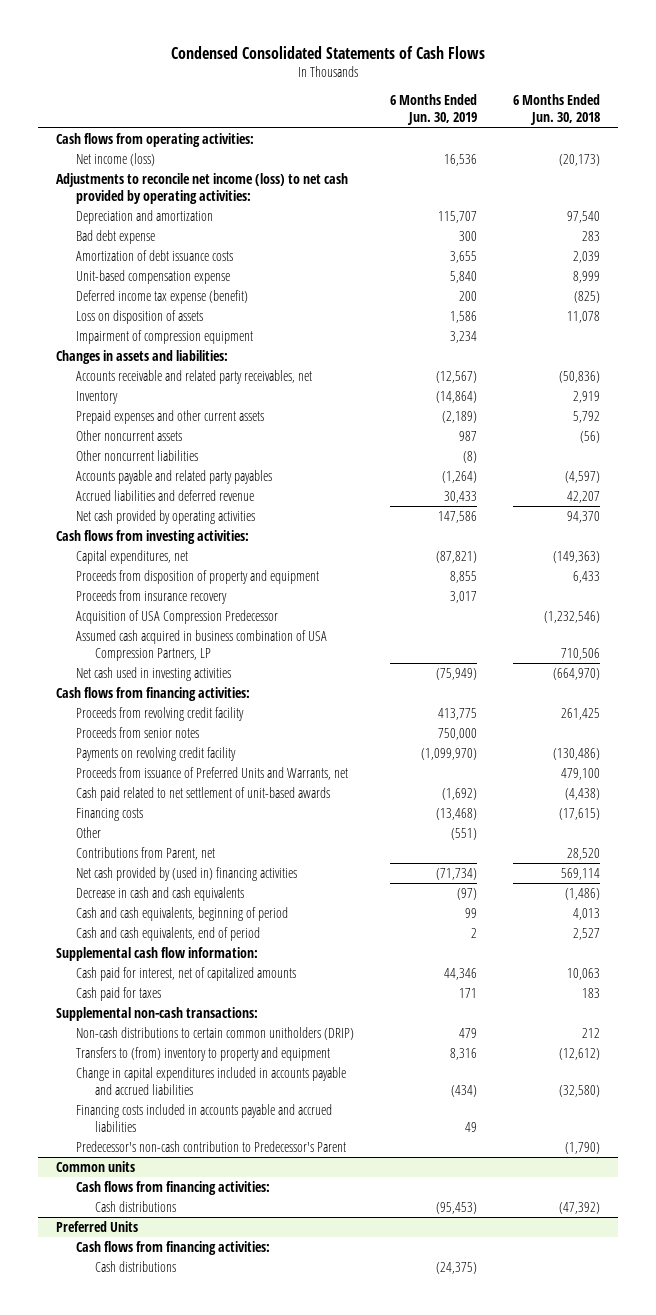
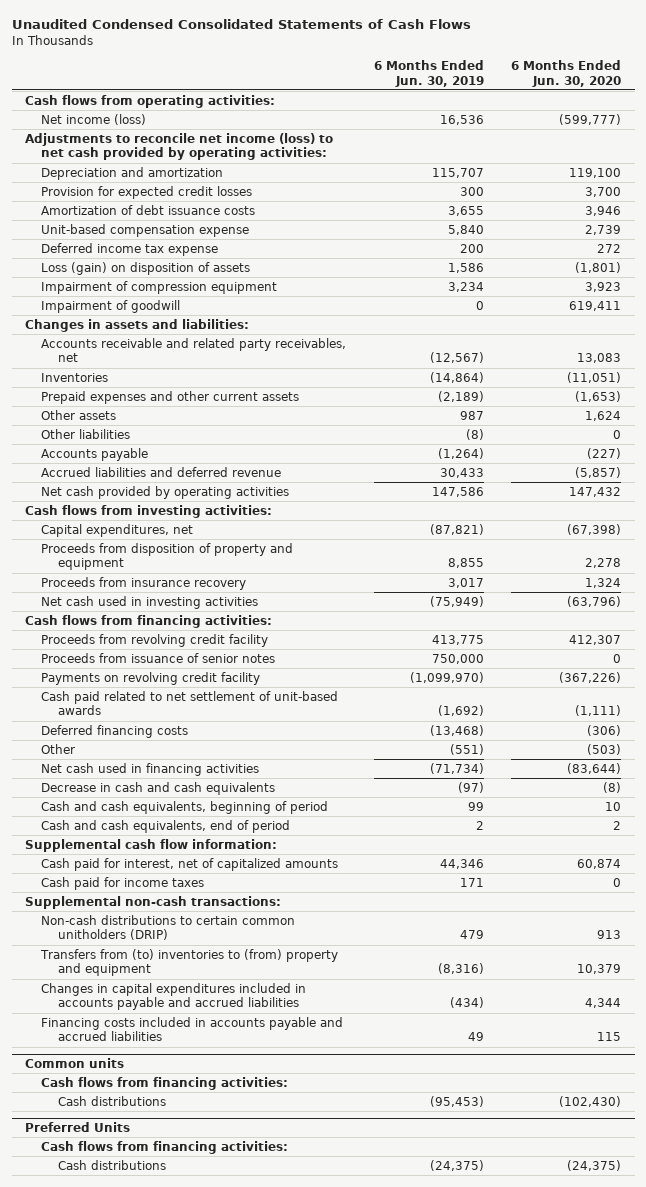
[170,45,485,59] Condensed Consolidated Statements of Cash Flows -> [11,19,471,30] Unaudited Condensed Consolidated Statements of Cash Flows
[512,94,600,126] 6 Months Ended Jun. 30, 2018 -> none
none -> [511,59,622,87] 6 Months Ended Jun. 30, 2020
[75,229,155,244] Bad debt expense -> [41,185,253,199] Provision for expected credit losses
[75,289,248,304] Deferred income tax expense (benefit) -> [41,242,219,256] Deferred income tax expense
[75,309,203,324] Loss on disposition of assets -> [41,261,251,275] Loss (gain) on disposition of assets
none -> [41,299,181,313] Impairment of goodwill
[75,390,118,404] Inventory -> [41,372,109,382] Inventories
[75,429,182,441] Other noncurrent assets -> [41,409,117,420] Other assets
[75,449,198,461] Other noncurrent liabilities -> [41,428,131,439] Other liabilities
[75,469,272,484] Accounts payable and related party payables -> [41,447,149,461] Accounts payable
[75,609,278,624] Acquisition of USA Compression Predecessor -> none
[75,629,327,661] Assumed cash acquired in business combination of USA Compression Partners, LP -> none
[75,726,199,738] Proceeds from senior notes -> [41,652,276,663] Proceeds from issuance of senior notes
[75,766,348,780] Proceeds from issuance of Preferred Units and Warrants, net -> none
[75,807,143,821] Financing costs -> [41,724,189,738] Deferred financing costs
[75,846,215,860] Contributions from Parent, net -> none
[75,866,297,881] Net cash provided by (used in) financing activities -> [41,762,260,776] Net cash used in financing activities
[75,986,161,1001] Cash paid for taxes -> [41,876,205,890] Cash paid for income taxes
[75,1046,330,1061] Transfers to (from) inventory to property and equipment -> [40,948,339,977] Transfers from (to) inventories to (from) property and equipment
[449,1047,477,1060] 8,316 -> [437,963,484,975] (8,316)
[75,1066,346,1095] Change in capital expenditures included in accounts payable and accrued liabilities -> [41,982,307,1011] Changes in capital expenditures included in accounts payable and accrued liabilities
[75,1140,346,1152] Predecessor's non-cash contribution to Predecessor's Parent -> none

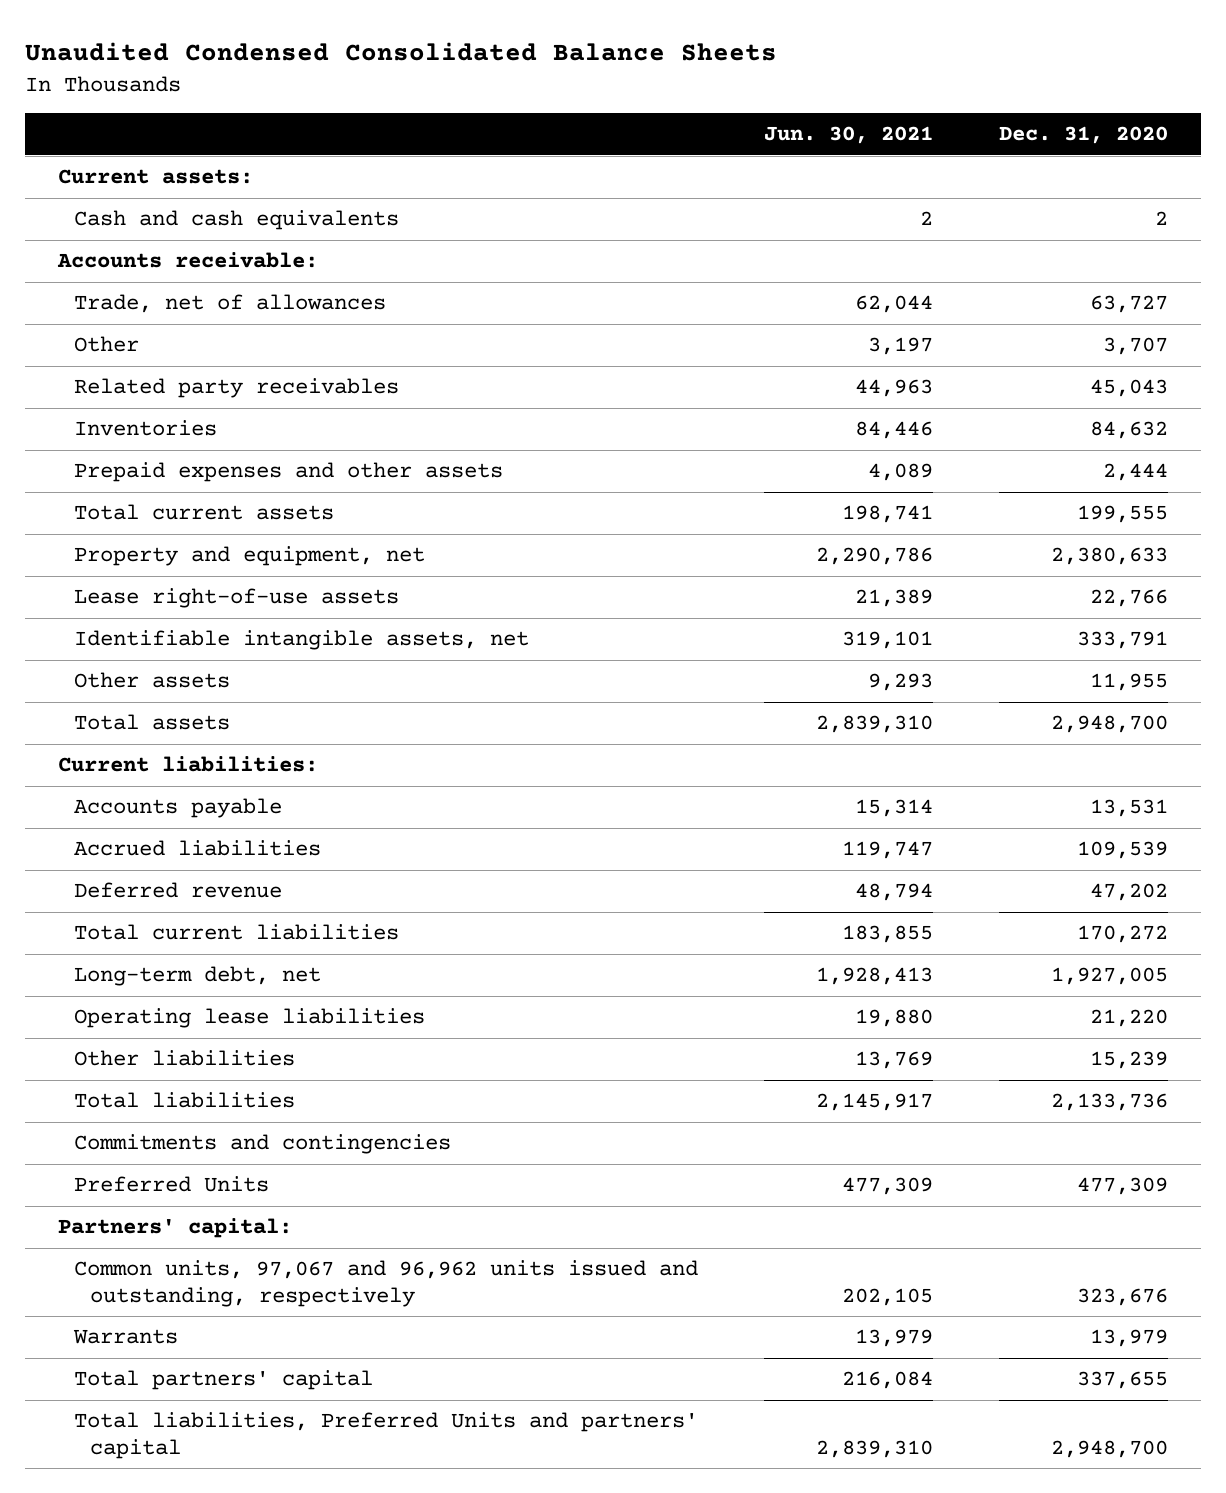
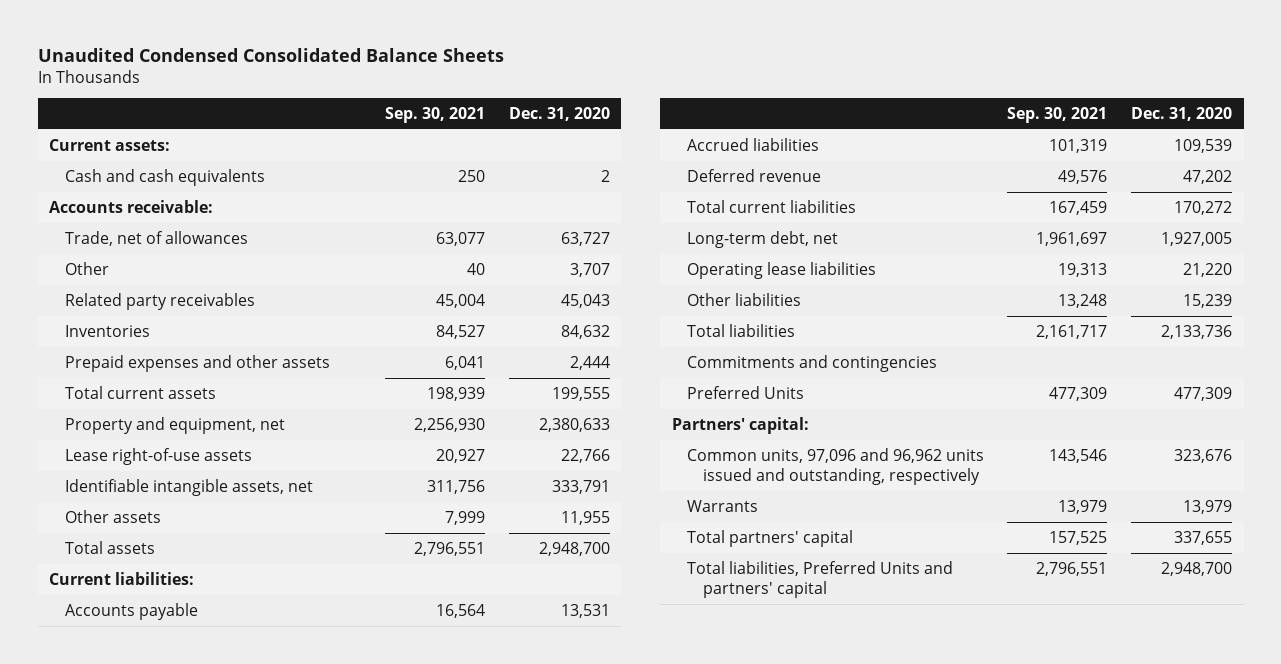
[763,126,933,145] Jun. 30, 2021 -> none
none -> [385,106,486,123] Sep. 30, 2021
[74,1260,699,1307] Common units, 97,067 and 96,962 units issued and outstanding, respectively -> [687,447,985,485] Common units, 97,096 and 96,962 units issued and outstanding, respectively

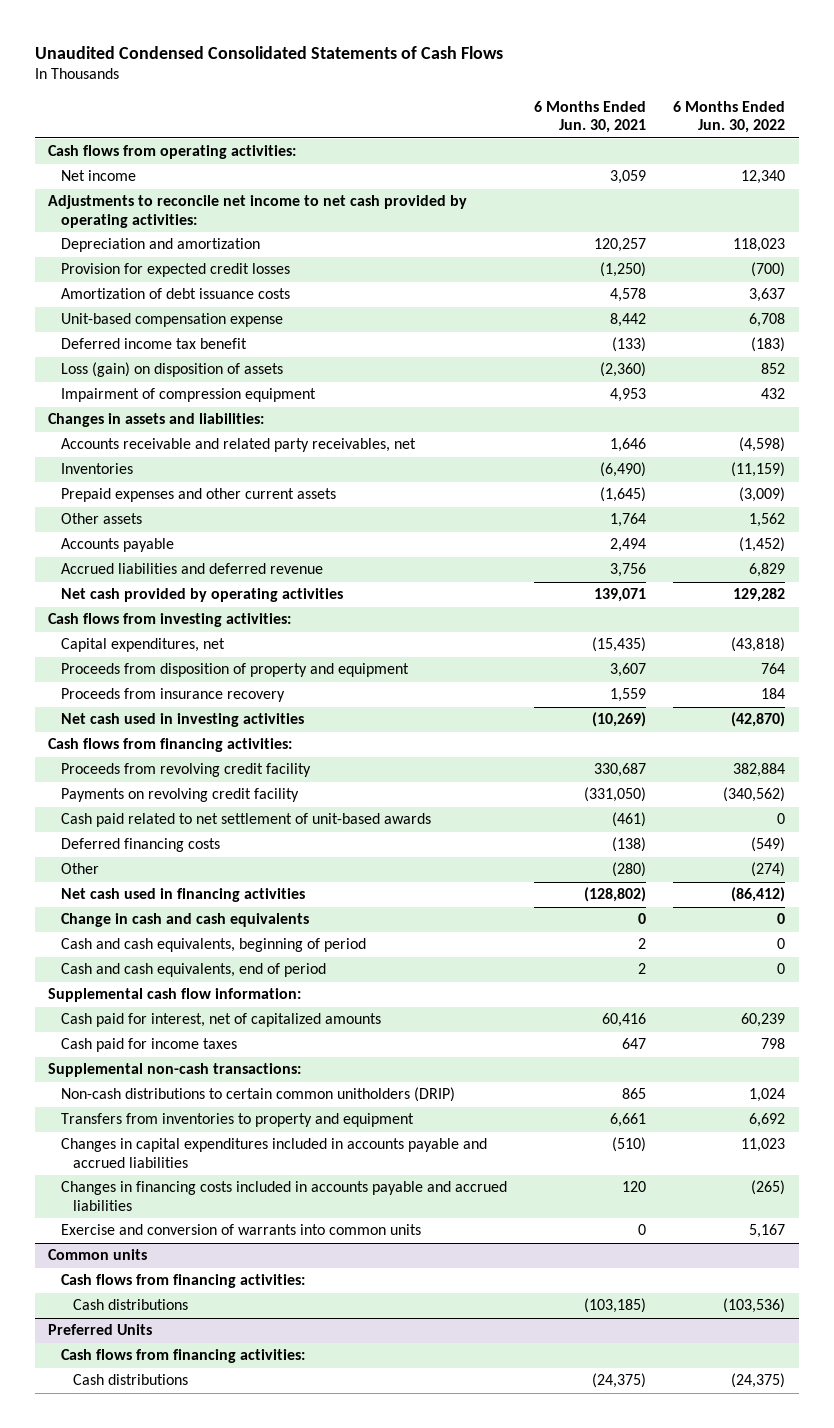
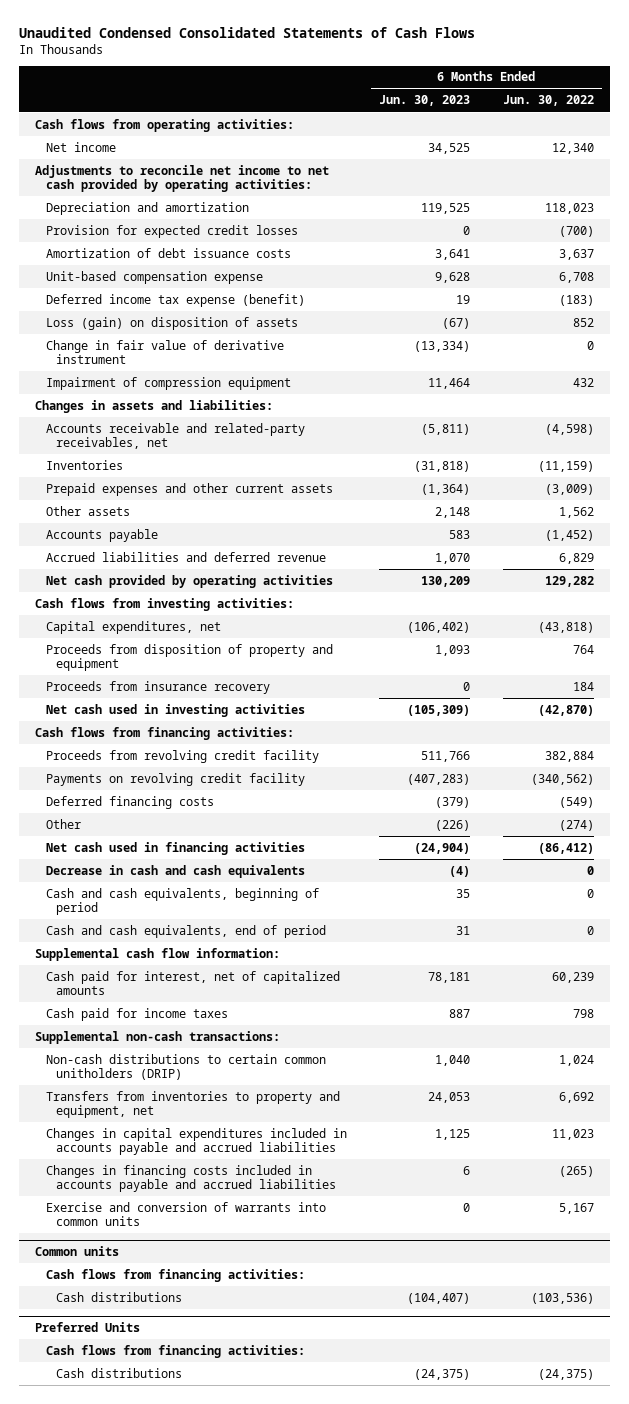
[533,101,646,134] 6 Months Ended Jun. 30, 2021 -> none
none -> [379,95,471,107] Jun. 30, 2023
[60,338,247,350] Deferred income tax benefit -> [45,293,305,307] Deferred income tax expense (benefit)
none -> [45,339,284,364] Change in fair value of derivative instrument
[60,438,416,453] Accounts receivable and related party receivables, net -> [45,422,305,449] Accounts receivable and related-party receivables, net
[60,813,431,828] Cash paid related to net settlement of unit-based awards -> none
[60,913,309,928] Change in cash and cash equivalents -> [45,864,305,878] Decrease in cash and cash equivalents
[60,1113,414,1128] Transfers from inventories to property and equipment -> [45,1090,340,1118] Transfers from inventories to property and equipment, net

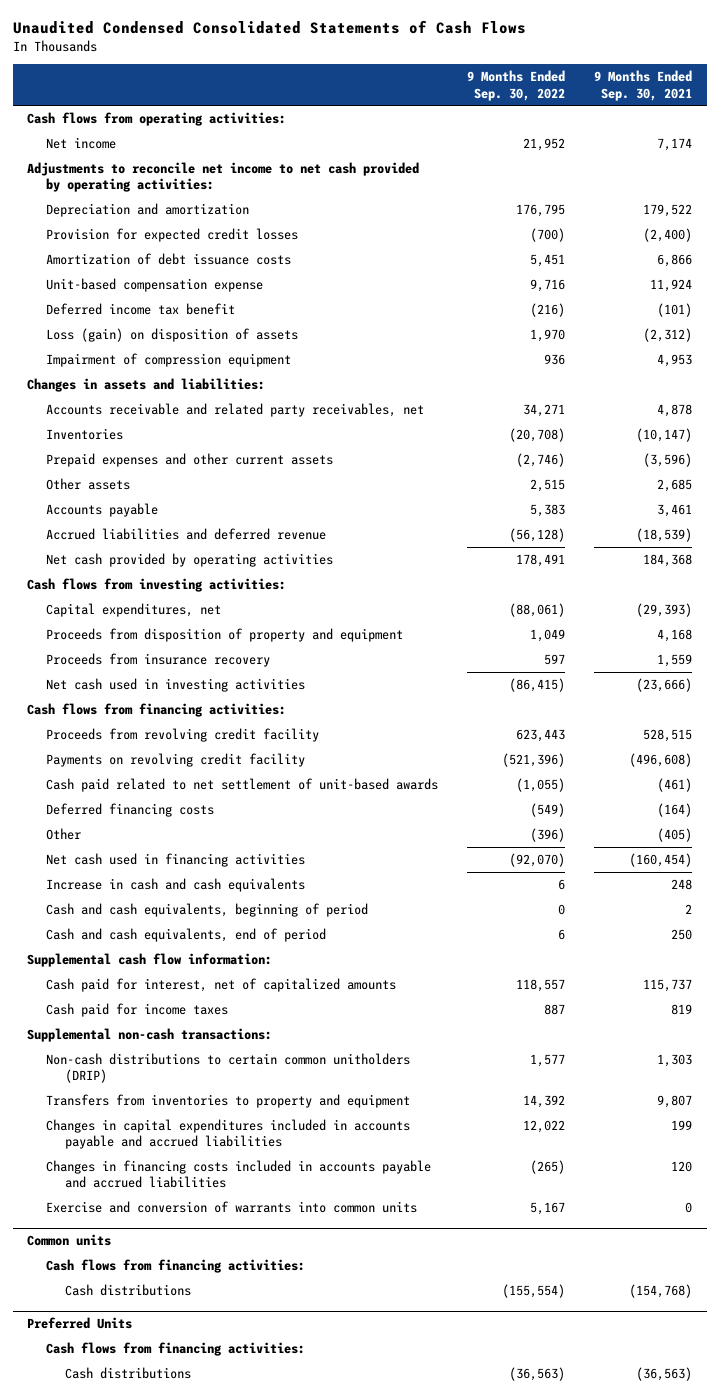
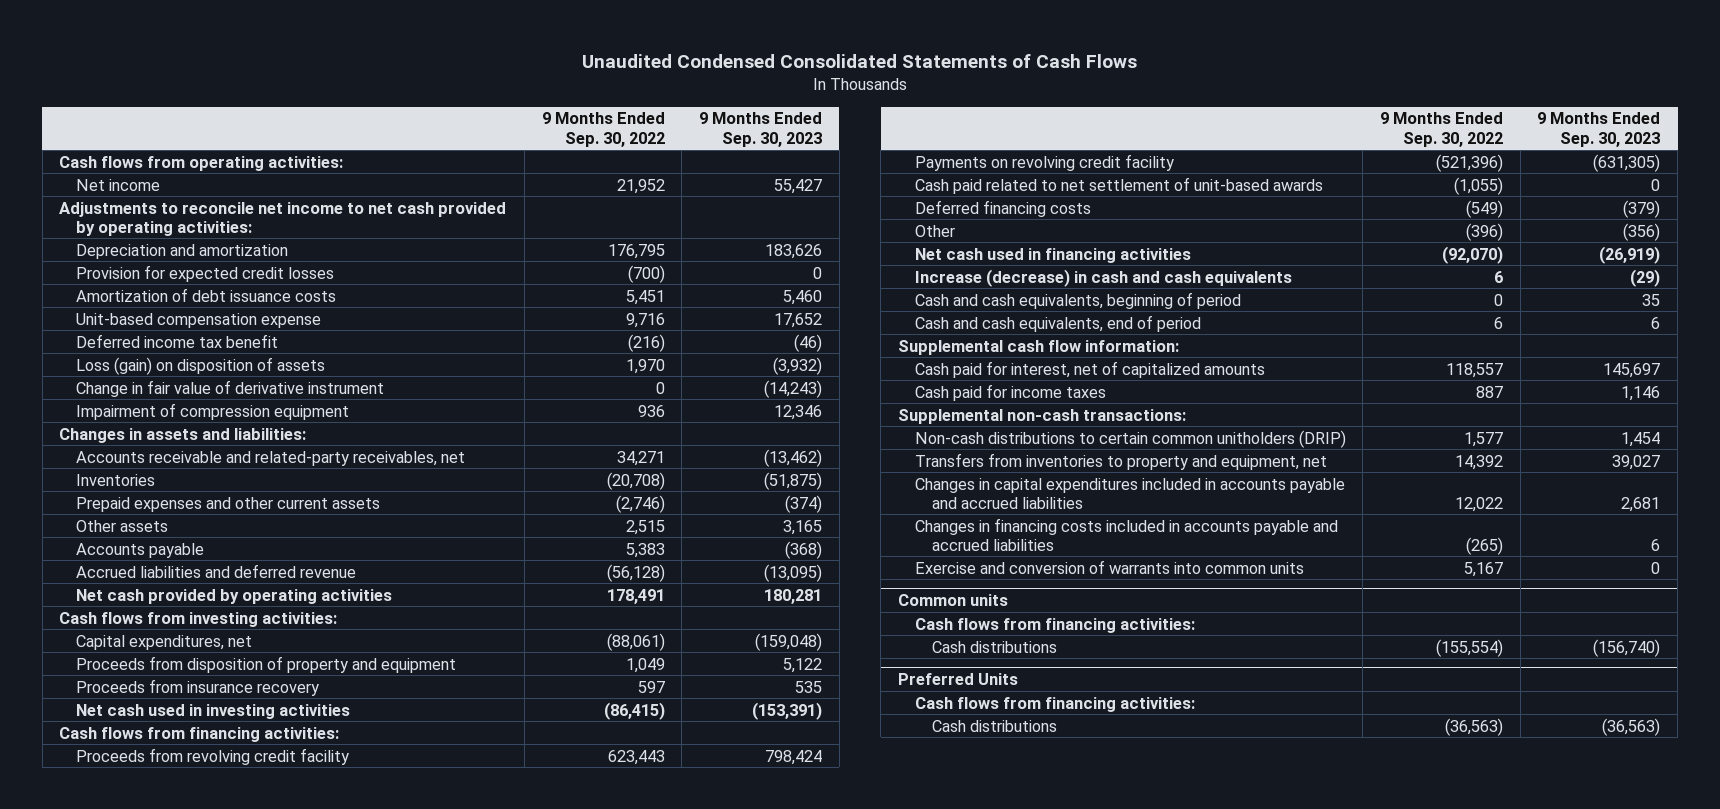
[594,70,693,101] 9 Months Ended Sep. 30, 2021 -> none
none -> [698,112,822,147] 9 Months Ended Sep. 30, 2023
none -> [76,379,385,397] Change in fair value of derivative instrument
[46,403,425,418] Accounts receivable and related party receivables, net -> [76,450,466,466] Accounts receivable and related-party receivables, net
[46,878,306,893] Increase in cash and cash equivalents -> [914,268,1292,287] Increase (decrease) in cash and cash equivalents
[46,1094,411,1109] Transfers from inventories to property and equipment -> [914,452,1327,470] Transfers from inventories to property and equipment, net

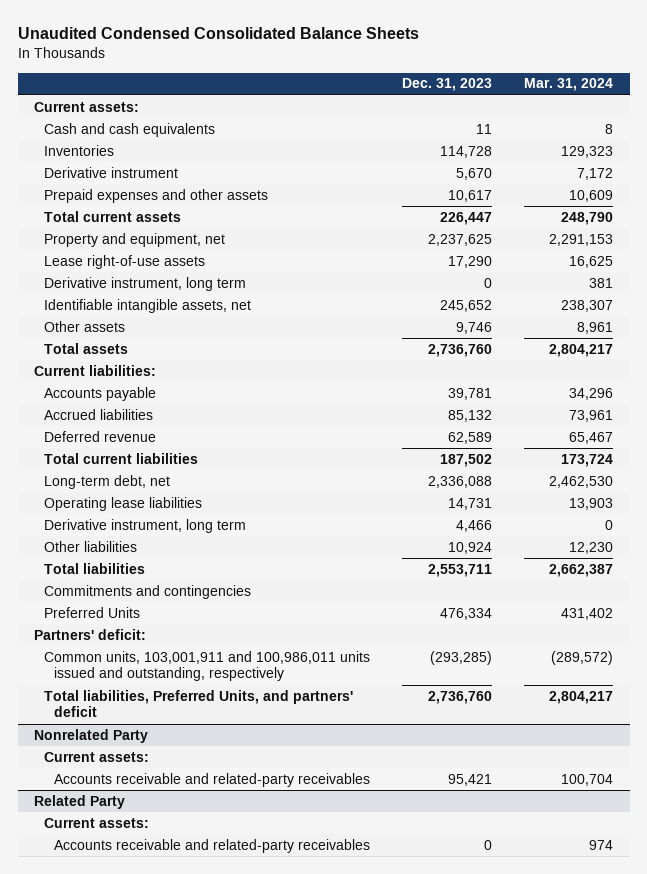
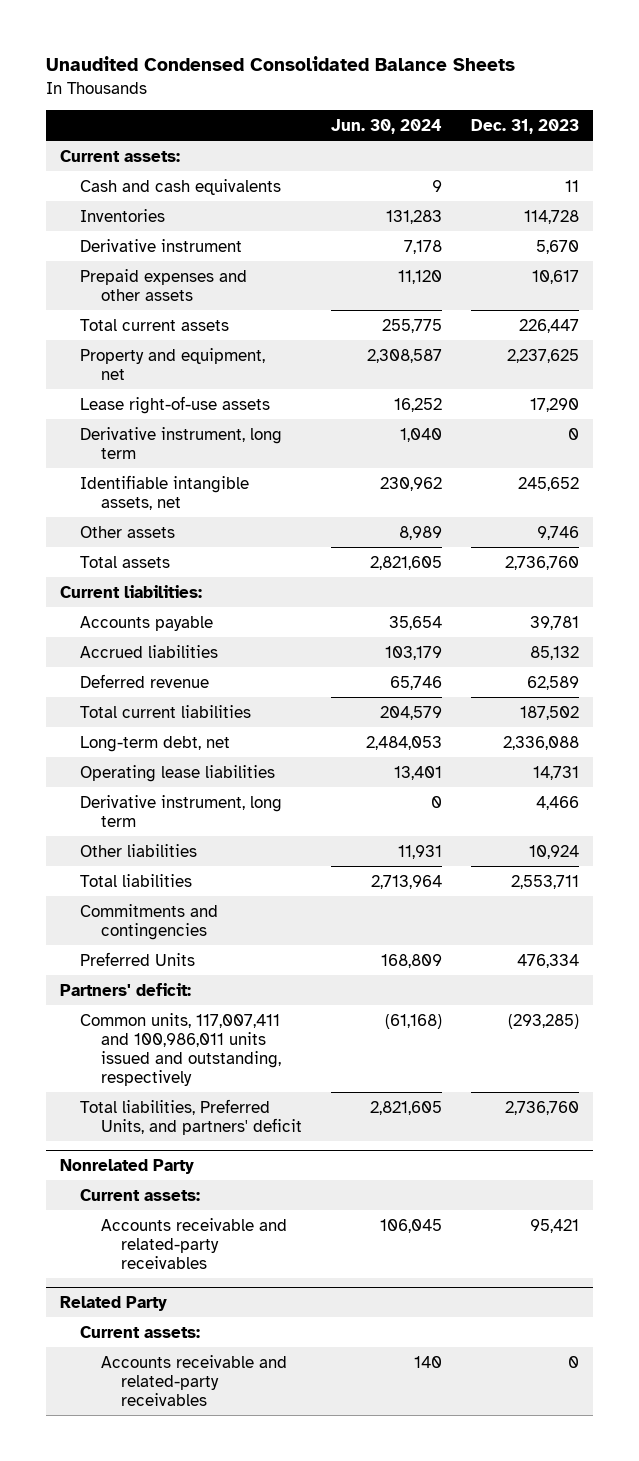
[524,78,614,92] Mar. 31, 2024 -> none
none -> [330,118,442,134] Jun. 30, 2024
[43,650,370,682] Common units, 103,001,911 and 100,986,011 units issued and outstanding, respectively -> [80,1012,281,1086] Common units, 117,007,411 and 100,986,011 units issued and outstanding, respectively

